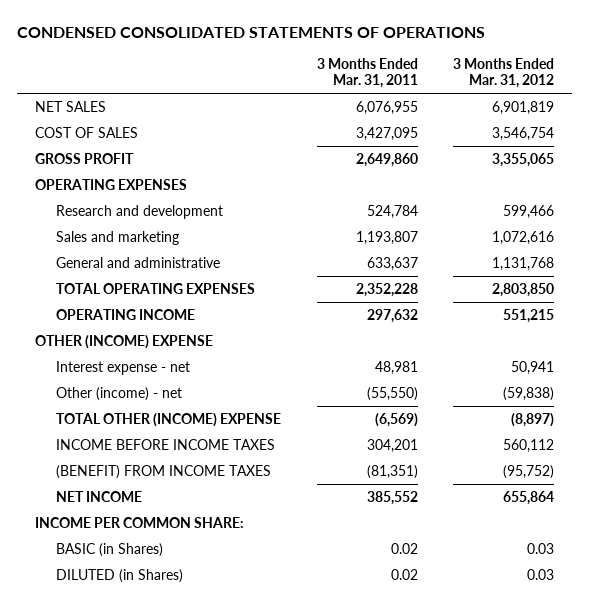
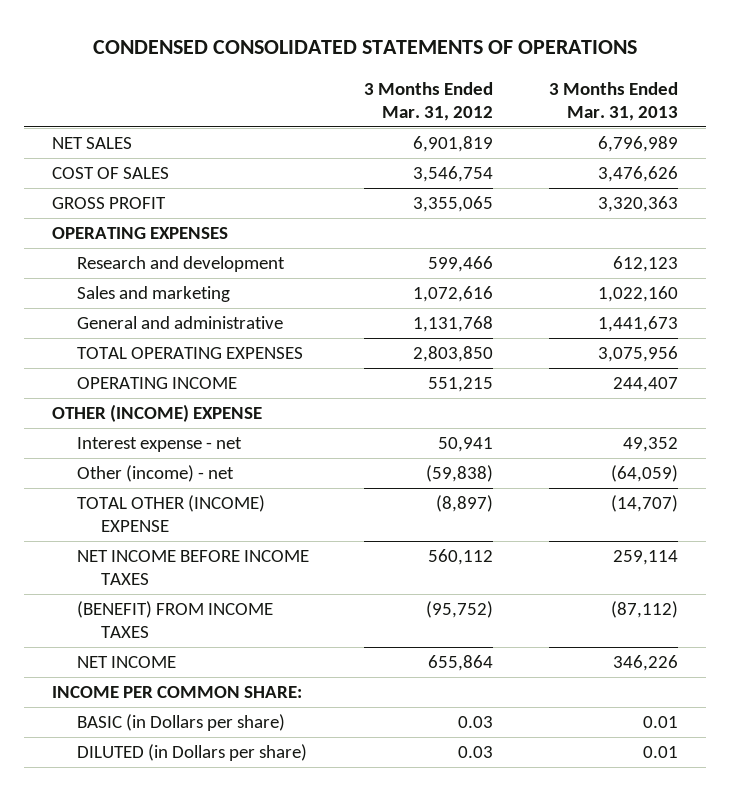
[316,57,418,89] 3 Months Ended Mar. 31, 2011 -> none
none -> [549,81,679,121] 3 Months Ended Mar. 31, 2013
[55,438,275,450] INCOME BEFORE INCOME TAXES -> [76,550,309,586] NET INCOME BEFORE INCOME TAXES
[55,542,163,557] BASIC (in Shares) -> none
[55,568,183,583] DILUTED (in Shares) -> none
none -> [76,714,285,732] BASIC (in Dollars per share)
none -> [76,744,307,762] DILUTED (in Dollars per share)

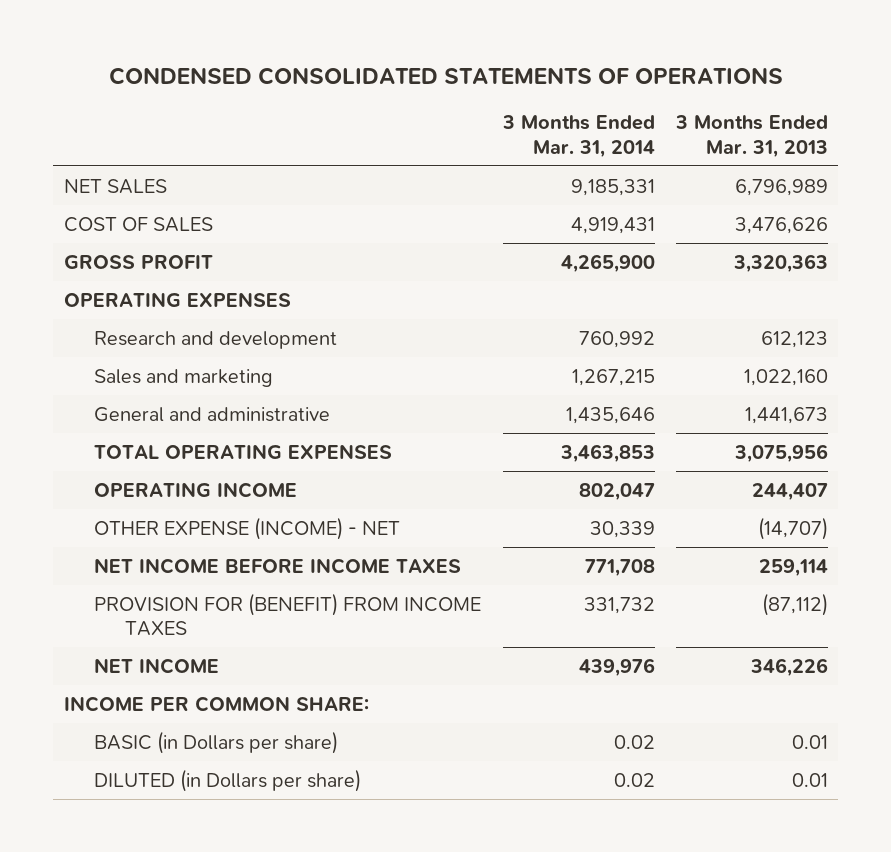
[364,81,494,121] 3 Months Ended Mar. 31, 2012 -> none
none -> [501,115,655,158] 3 Months Ended Mar. 31, 2014
[52,404,263,423] OTHER (INCOME) EXPENSE -> none
[76,437,242,453] Interest expense - net -> none
[76,465,234,483] Other (income) - net -> none
[76,495,265,533] TOTAL OTHER (INCOME) EXPENSE -> [94,516,401,540] OTHER EXPENSE (INCOME) - NET
[76,601,273,639] (BENEFIT) FROM INCOME TAXES -> [94,592,482,636] PROVISION FOR (BENEFIT) FROM INCOME TAXES

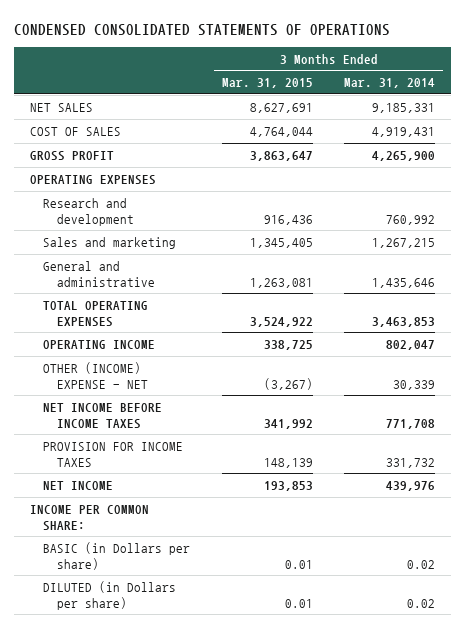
[674,115,828,158] 3 Months Ended Mar. 31, 2013 -> none
none -> [221,78,313,89] Mar. 31, 2015
[94,516,401,540] OTHER EXPENSE (INCOME) - NET -> [43,361,148,389] OTHER (INCOME) EXPENSE - NET
[94,592,482,636] PROVISION FOR (BENEFIT) FROM INCOME TAXES -> [43,441,184,467] PROVISION FOR INCOME TAXES

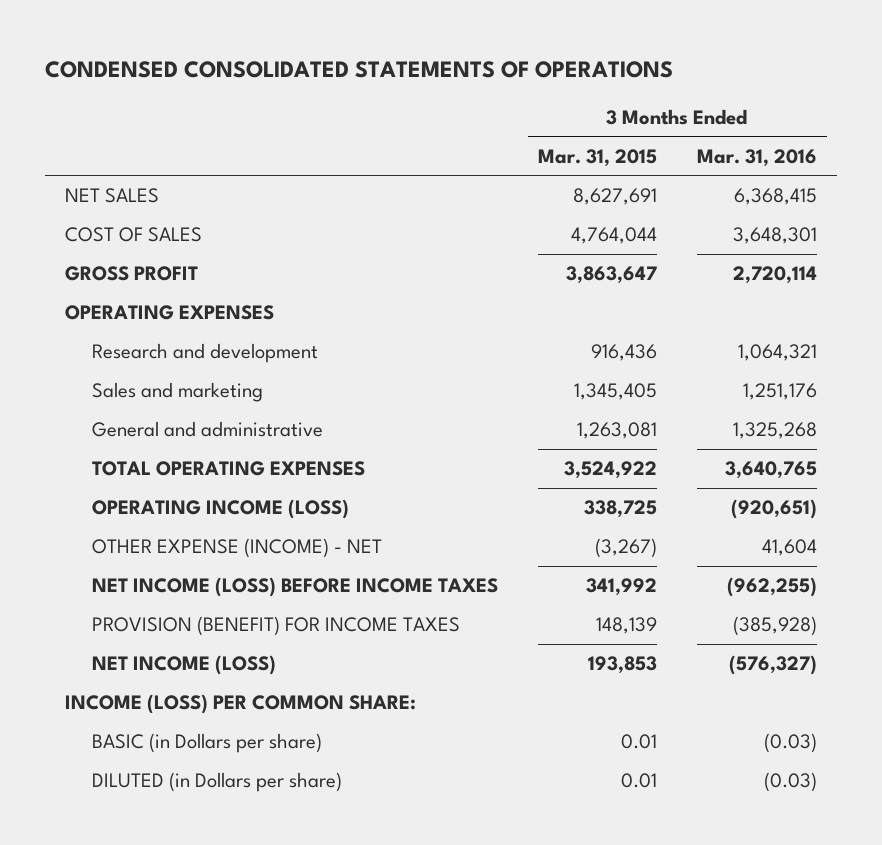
[344,78,436,89] Mar. 31, 2014 -> none
none -> [696,148,817,167] Mar. 31, 2016
[43,339,156,349] OPERATING INCOME -> [92,499,350,520] OPERATING INCOME (LOSS)
[43,361,148,389] OTHER (INCOME) EXPENSE - NET -> [92,538,383,559] OTHER EXPENSE (INCOME) - NET
[43,402,163,429] NET INCOME BEFORE INCOME TAXES -> [92,577,499,598] NET INCOME (LOSS) BEFORE INCOME TAXES
[43,441,184,467] PROVISION FOR INCOME TAXES -> [92,616,461,637] PROVISION (BENEFIT) FOR INCOME TAXES
[43,480,114,490] NET INCOME -> [92,655,277,676] NET INCOME (LOSS)
[29,504,149,531] INCOME PER COMMON SHARE: -> [65,694,417,715] INCOME (LOSS) PER COMMON SHARE:

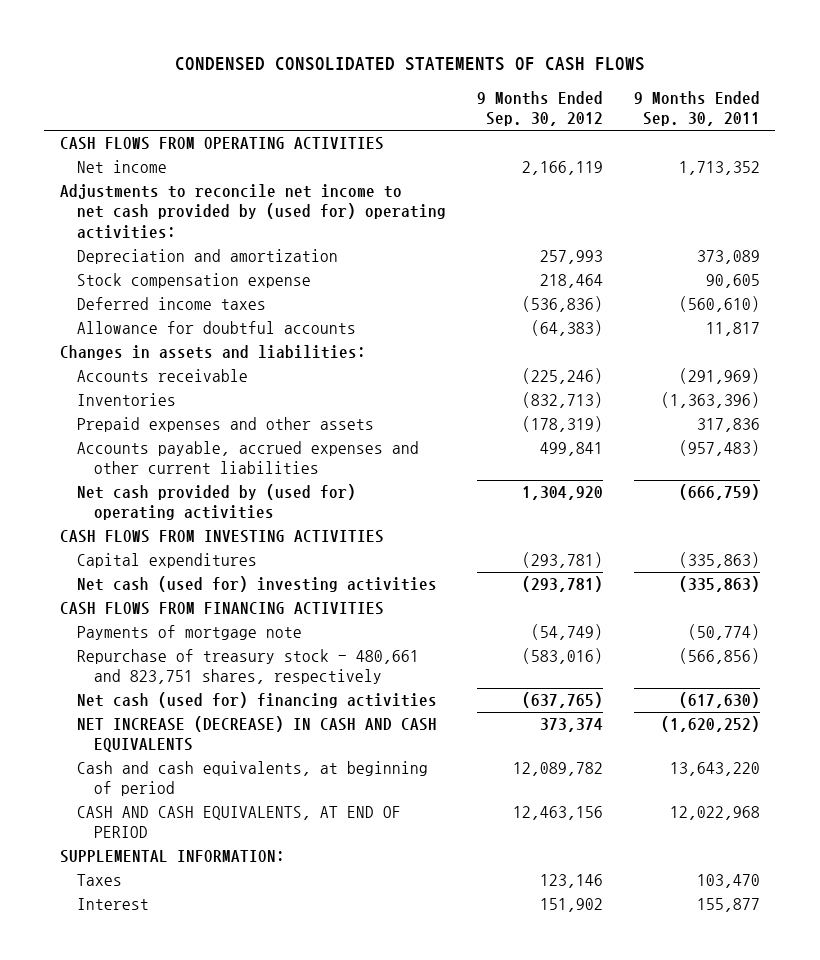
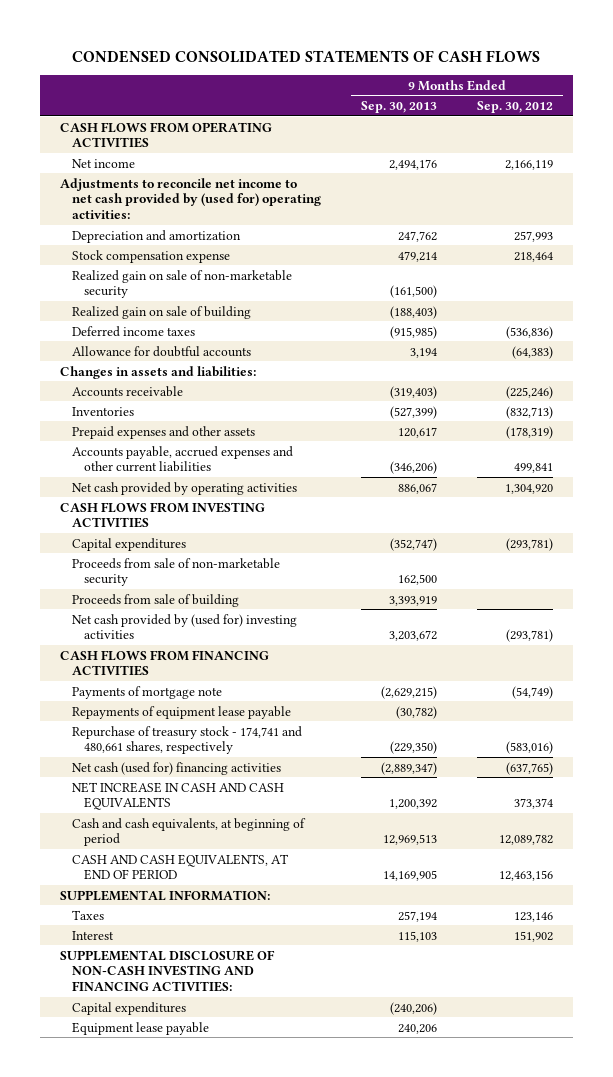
[633,91,760,127] 9 Months Ended Sep. 30, 2011 -> none
none -> [360,101,437,114] Sep. 30, 2013
none -> [72,269,293,299] Realized gain on sale of non-marketable security
none -> [72,305,252,319] Realized gain on sale of building
[76,484,356,521] Net cash provided by (used for) operating activities -> [72,481,298,495] Net cash provided by operating activities
none -> [72,557,281,587] Proceeds from sale of non-marketable security
none -> [72,593,240,607] Proceeds from sale of building
[76,576,437,593] Net cash (used for) investing activities -> [72,613,298,640] Net cash provided by (used for) investing activities
none -> [72,705,292,719] Repayments of equipment lease payable
[76,649,419,685] Repurchase of treasury stock - 480,661 and 823,751 shares, respectively -> [72,725,303,755] Repurchase of treasury stock - 174,741 and 480,661 shares, respectively
[76,716,437,753] NET INCREASE (DECREASE) IN CASH AND CASH EQUIVALENTS -> [72,781,285,811] NET INCREASE IN CASH AND CASH EQUIVALENTS
none -> [60,949,276,993] SUPPLEMENTAL DISCLOSURE OF NON-CASH INVESTING AND FINANCING ACTIVITIES:
none -> [72,1001,187,1015] Capital expenditures
none -> [72,1021,210,1035] Equipment lease payable

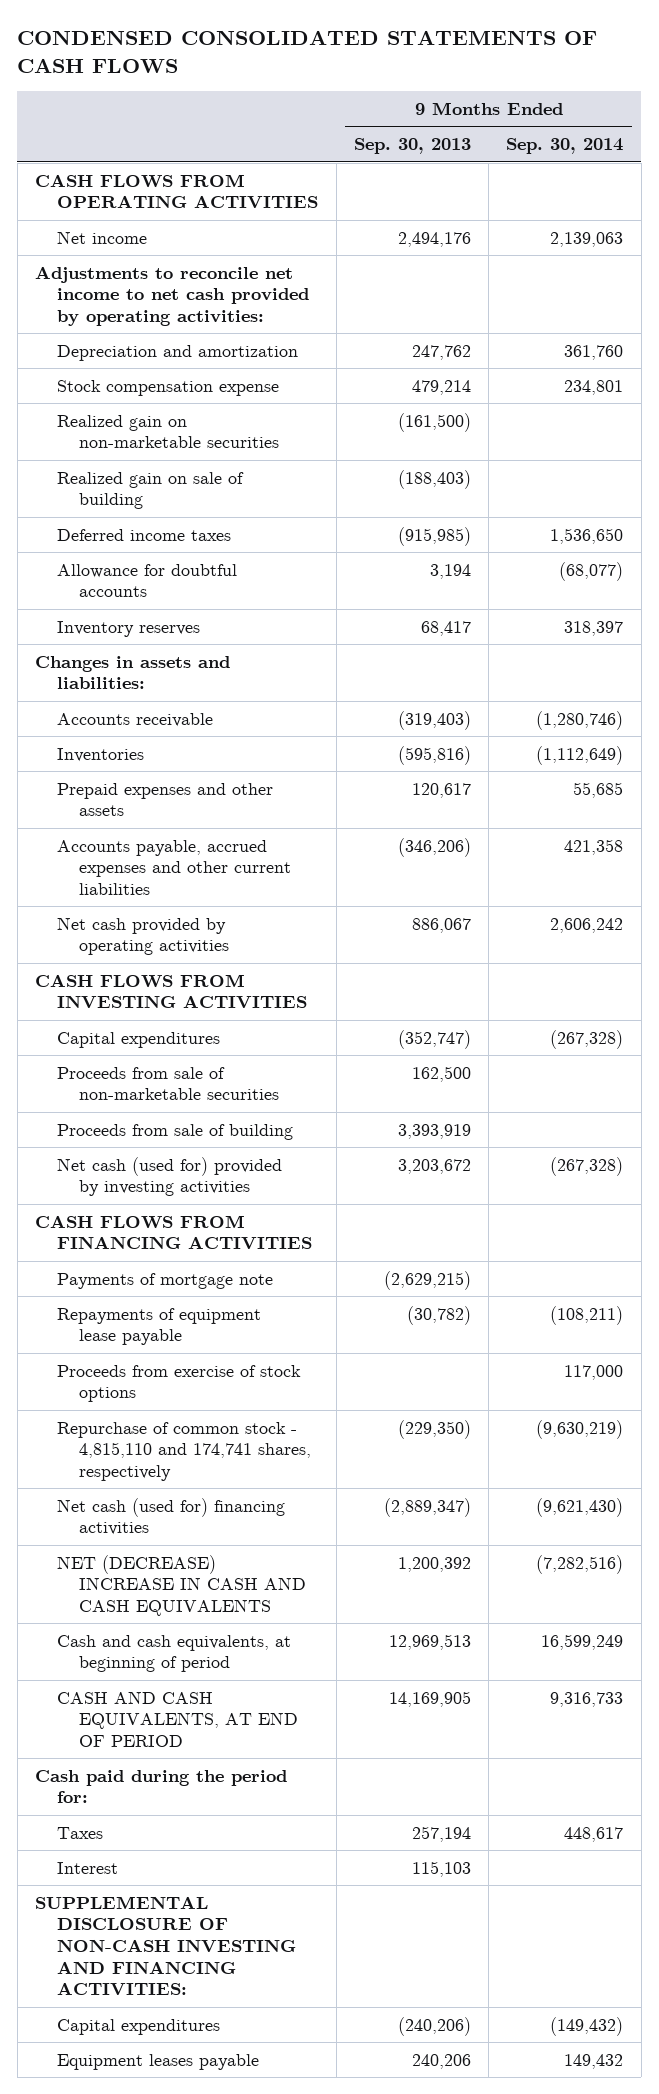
[476,101,553,114] Sep. 30, 2012 -> none
none -> [506,138,624,155] Sep. 30, 2014
[60,177,322,220] Adjustments to reconcile net income to net cash provided by (used for) operating activities: -> [35,265,310,327] Adjustments to reconcile net income to net cash provided by operating activities:
[72,269,293,299] Realized gain on sale of non-marketable security -> [57,414,280,449] Realized gain on non-marketable securities
none -> [57,620,201,637] Inventory reserves
[389,405,437,419] (527,399) -> [397,745,471,765] (595,816)
[72,557,281,587] Proceeds from sale of non-marketable security -> [57,1066,280,1101] Proceeds from sale of non-marketable securities
[72,613,298,640] Net cash provided by (used for) investing activities -> [57,1156,283,1197] Net cash (used for) provided by investing activities
none -> [57,1364,302,1403] Proceeds from exercise of stock options
[72,725,303,755] Repurchase of treasury stock - 174,741 and 480,661 shares, respectively -> [57,1421,312,1482] Repurchase of common stock - 4,815,110 and 174,741 shares, respectively
[72,781,285,811] NET INCREASE IN CASH AND CASH EQUIVALENTS -> [57,1554,307,1617] NET (DECREASE) INCREASE IN CASH AND CASH EQUIVALENTS
[60,889,271,901] SUPPLEMENTAL INFORMATION: -> none
none -> [35,1769,288,1804] Cash paid during the period for:
[72,1021,210,1035] Equipment lease payable -> [57,2053,260,2070] Equipment leases payable

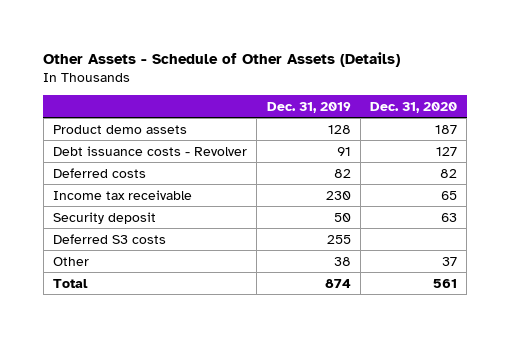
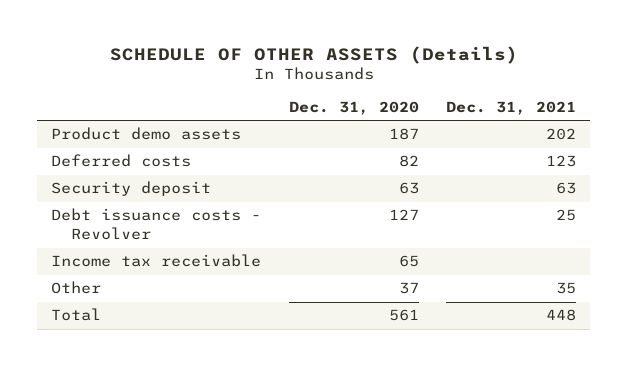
[43,52,401,68] Other Assets - Schedule of Other Assets (Details) -> [109,45,518,64] SCHEDULE OF OTHER ASSETS (Details)
[266,101,351,113] Dec. 31, 2019 -> none
none -> [446,100,577,115] Dec. 31, 2021
[53,233,167,244] Deferred S3 costs -> none
[53,145,248,156] Debt issuance costs - Revolver -> [51,208,262,241] Debt issuance costs - Revolver
[53,189,193,200] Income tax receivable -> [51,254,262,268] Income tax receivable

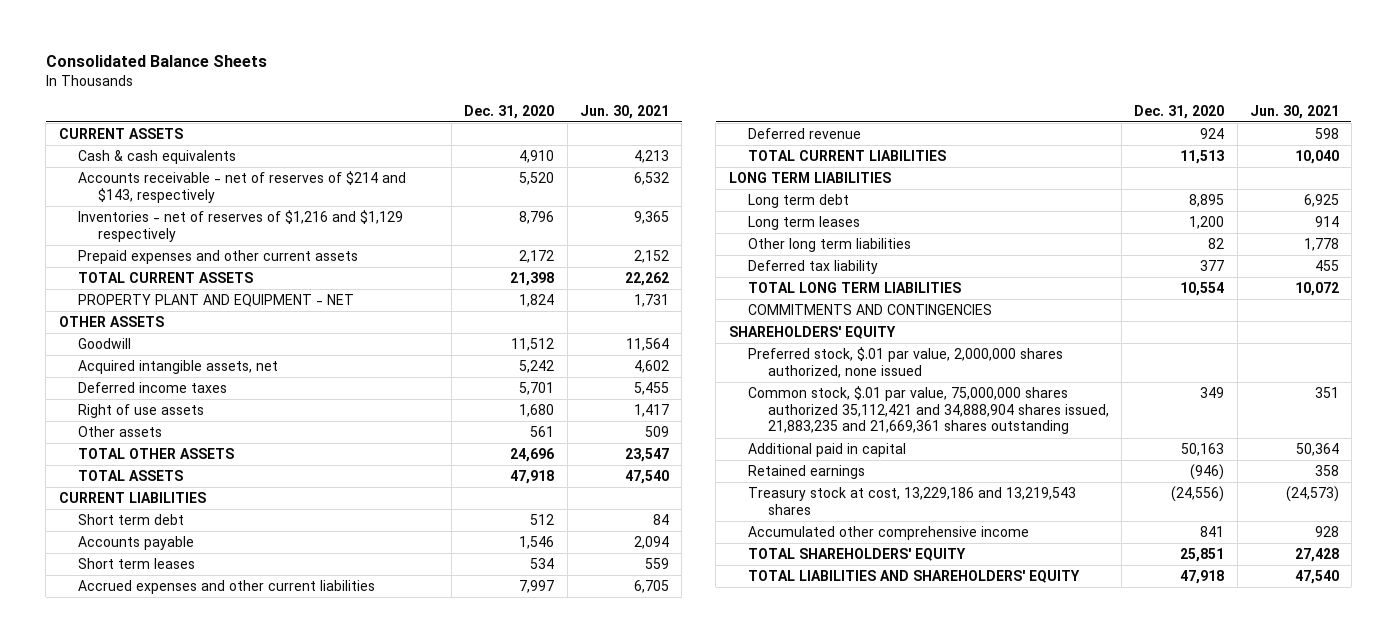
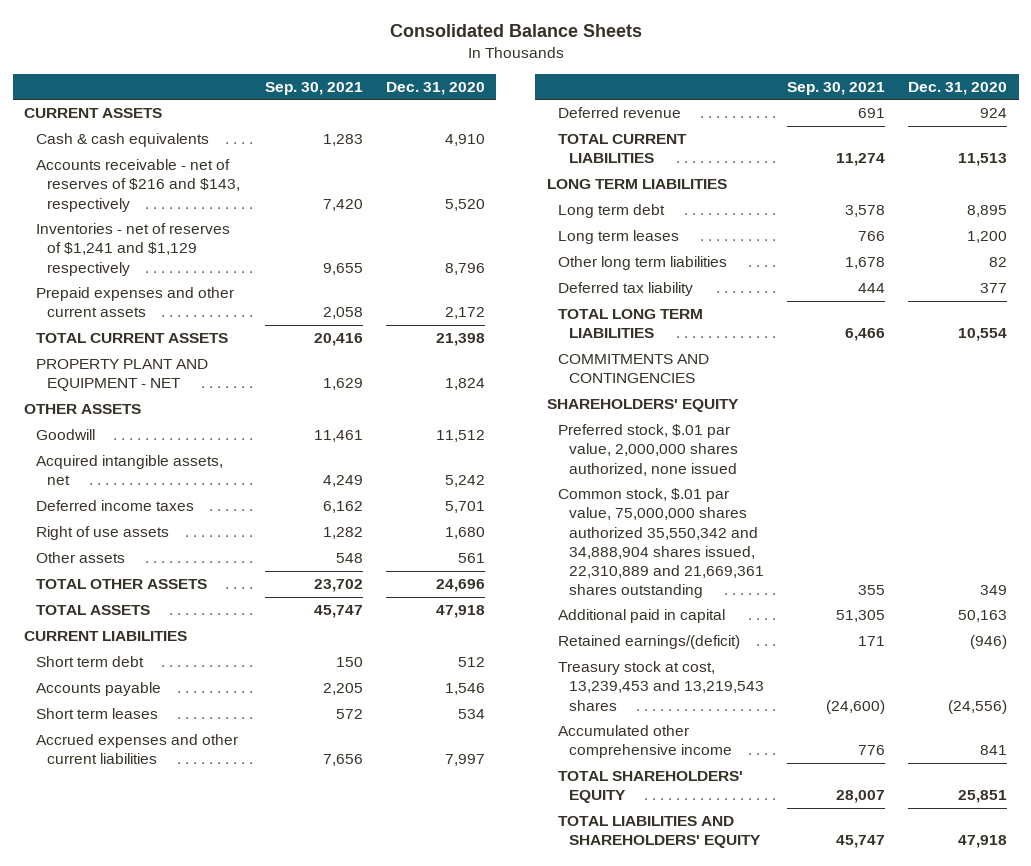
[579,104,669,119] Jun. 30, 2021 -> none
none -> [264,81,363,95] Sep. 30, 2021
[78,170,407,203] Accounts receivable - net of reserves of $214 and $143, respectively -> [35,159,240,212] Accounts receivable - net of reserves of $216 and $143, respectively
[78,209,404,242] Inventories - net of reserves of $1,216 and $1,129 respectively -> [35,223,230,276] Inventories - net of reserves of $1,241 and $1,129 respectively
[748,385,1109,435] Common stock, $.01 par value, 75,000,000 shares authorized 35,112,421 and 34,888,904 shares issued, 21,883,235 and 21,669,361 shares outstanding -> [557,488,765,598] Common stock, $.01 par value, 75,000,000 shares authorized 35,550,342 and 34,888,904 shares issued, 22,310,889 and 21,669,361 shares outstanding
[748,464,866,479] Retained earnings -> [557,635,740,650] Retained earnings/(deficit)
[748,486,1077,515] Treasury stock at cost, 13,229,186 and 13,219,543 shares -> [557,661,765,711] Treasury stock at cost, 13,239,453 and 13,219,543 shares

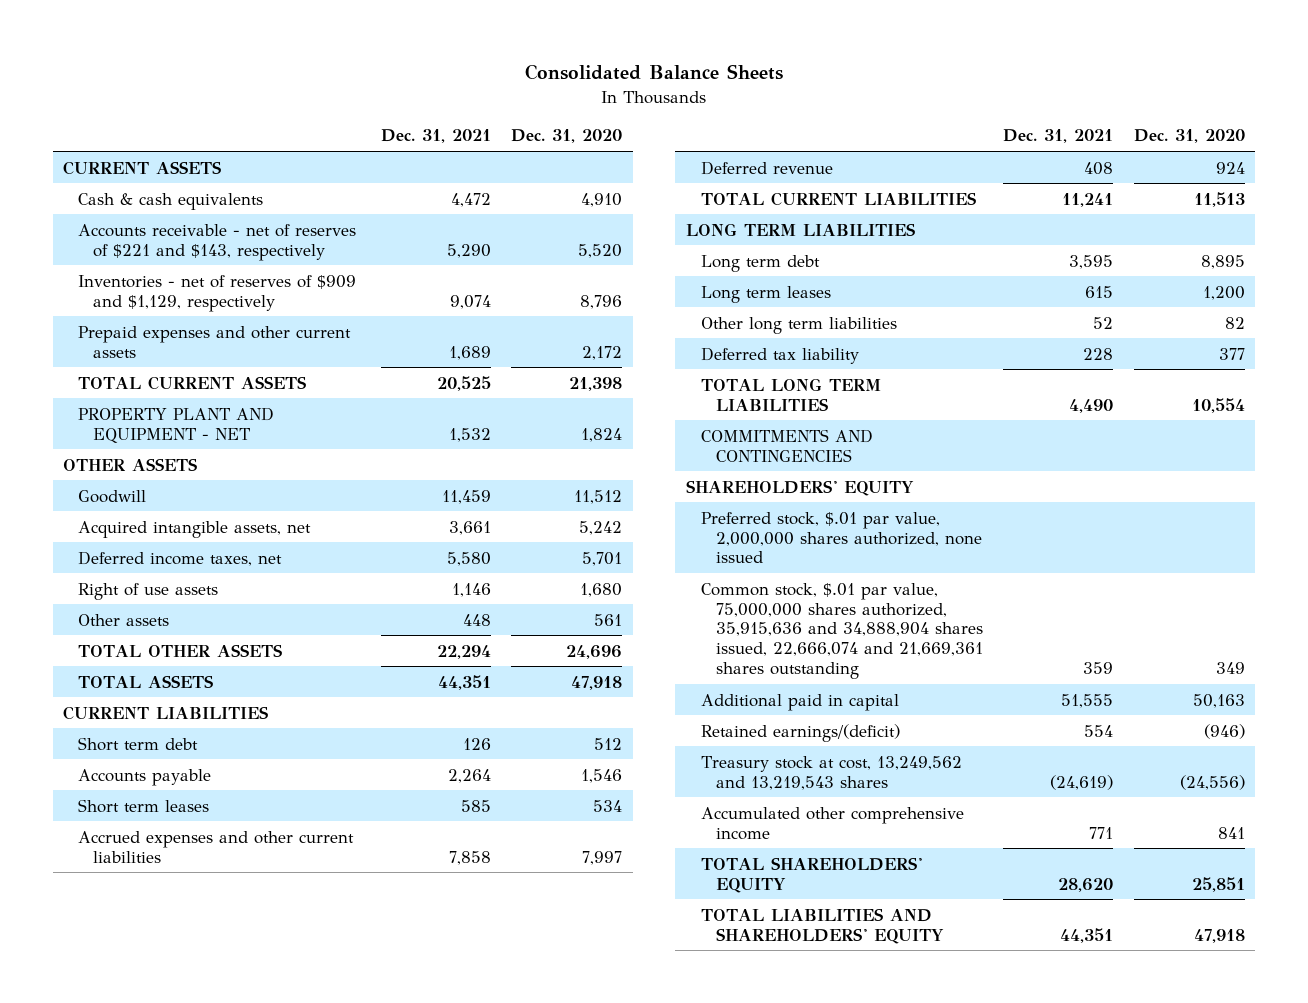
[264,81,363,95] Sep. 30, 2021 -> none
none -> [380,129,491,144] Dec. 31, 2021
[35,159,240,212] Accounts receivable - net of reserves of $216 and $143, respectively -> [78,223,357,261] Accounts receivable - net of reserves of $221 and $143, respectively
[35,223,230,276] Inventories - net of reserves of $1,241 and $1,129 respectively -> [78,274,357,312] Inventories - net of reserves of $909 and $1,129, respectively
[35,500,194,512] Deferred income taxes -> [78,550,283,566] Deferred income taxes, net
[557,488,765,598] Common stock, $.01 par value, 75,000,000 shares authorized 35,550,342 and 34,888,904 shares issued, 22,310,889 and 21,669,361 shares outstanding -> [700,582,983,680] Common stock, $.01 par value, 75,000,000 shares authorized, 35,915,636 and 34,888,904 shares issued, 22,666,074 and 21,669,361 shares outstanding
[557,661,765,711] Treasury stock at cost, 13,239,453 and 13,219,543 shares -> [700,755,962,790] Treasury stock at cost, 13,249,562 and 13,219,543 shares

